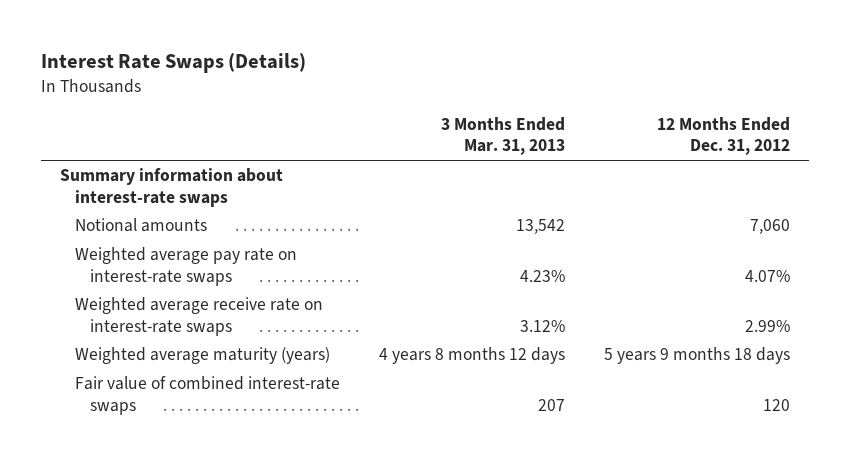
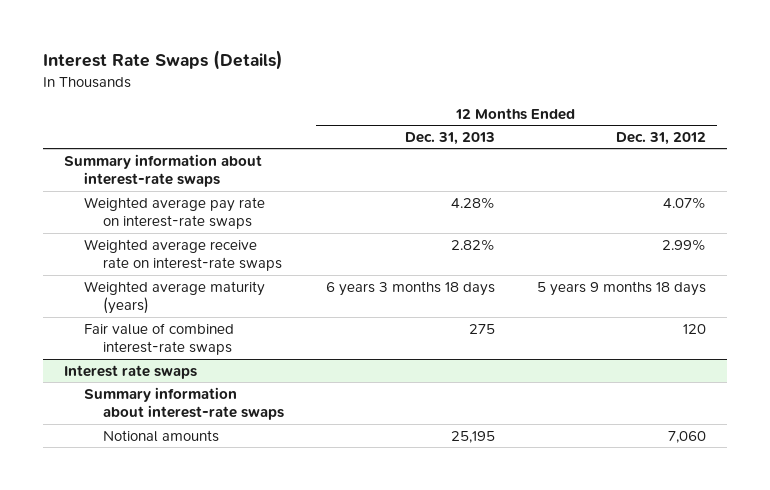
[440,117,565,156] 3 Months Ended Mar. 31, 2013 -> none
none -> [405,131,496,145] Dec. 31, 2013
[74,218,207,233] Notional amounts -> none
none -> [63,364,197,379] Interest rate swaps
none -> [83,386,285,421] Summary information about interest-rate swaps
none -> [103,429,220,442] Notional amounts

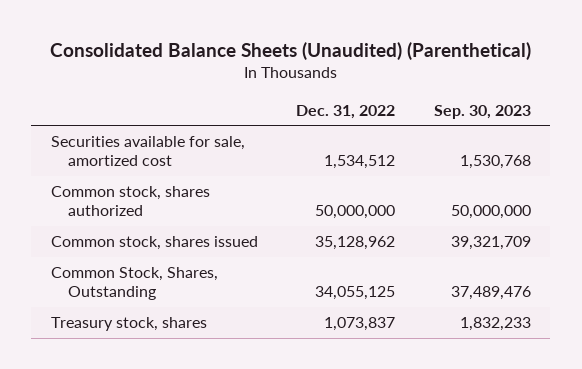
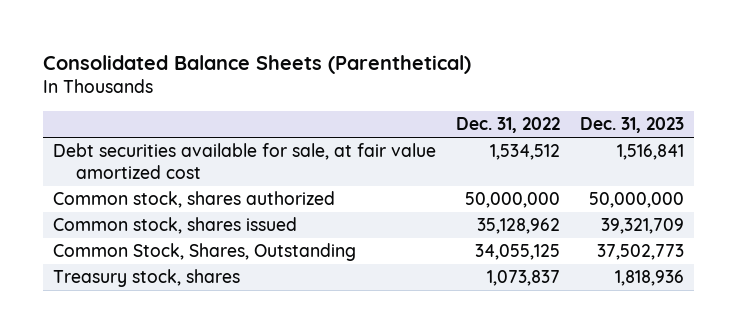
[49,41,531,60] Consolidated Balance Sheets (Unaudited) (Parenthetical) -> [42,54,471,74] Consolidated Balance Sheets (Parenthetical)
[433,104,531,119] Sep. 30, 2023 -> none
none -> [579,117,684,134] Dec. 31, 2023
[50,136,245,167] Securities available for sale, amortized cost -> [52,143,436,180] Debt securities available for sale, at fair value amortized cost

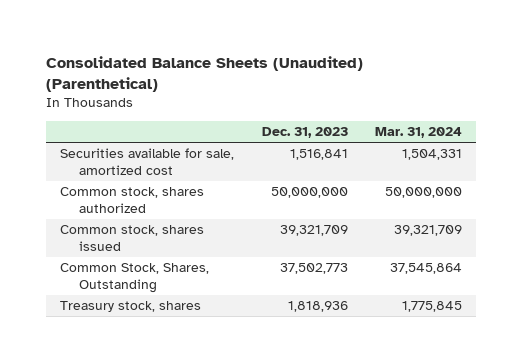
[42,54,471,74] Consolidated Balance Sheets (Parenthetical) -> [46,55,364,92] Consolidated Balance Sheets (Unaudited) (Parenthetical)
[455,117,560,134] Dec. 31, 2022 -> none
none -> [375,127,463,139] Mar. 31, 2024
[52,143,436,180] Debt securities available for sale, at fair value amortized cost -> [60,148,235,175] Securities available for sale, amortized cost

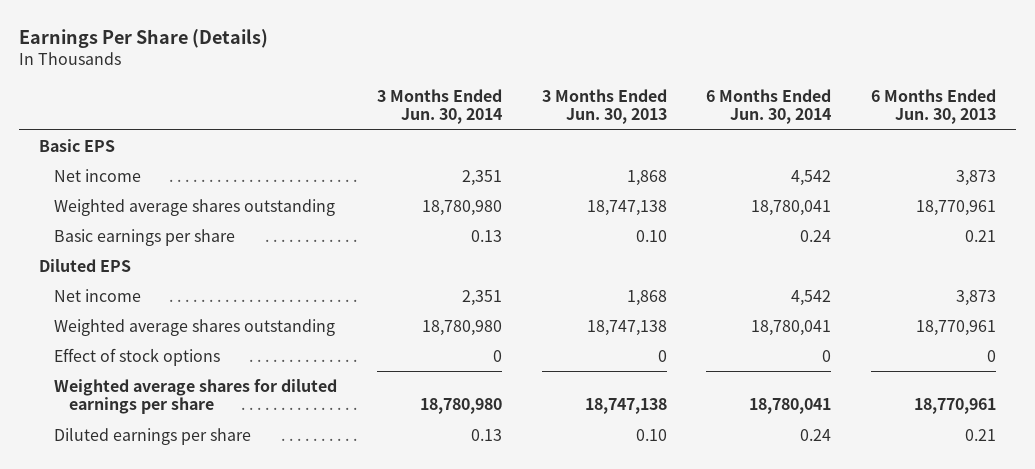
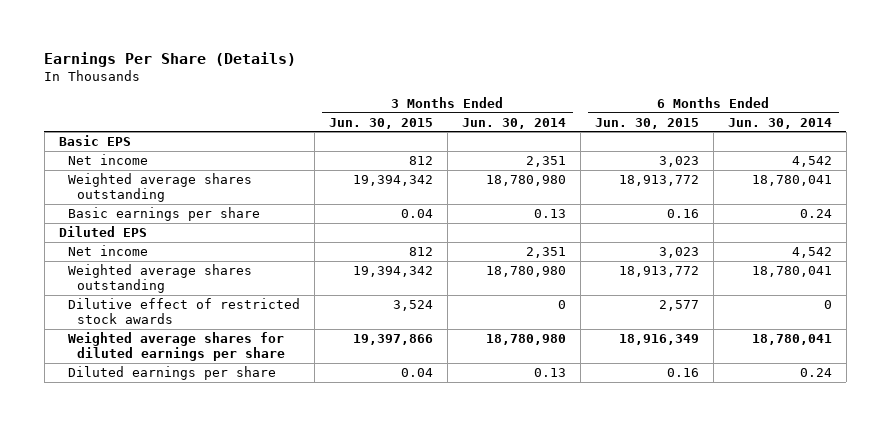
[541,88,667,125] 3 Months Ended Jun. 30, 2013 -> none
[870,88,996,125] 6 Months Ended Jun. 30, 2013 -> none
none -> [328,117,433,129] Jun. 30, 2015
none -> [594,117,699,129] Jun. 30, 2015
[54,348,221,367] Effect of stock options -> [67,297,300,325] Dilutive effect of restricted stock awards

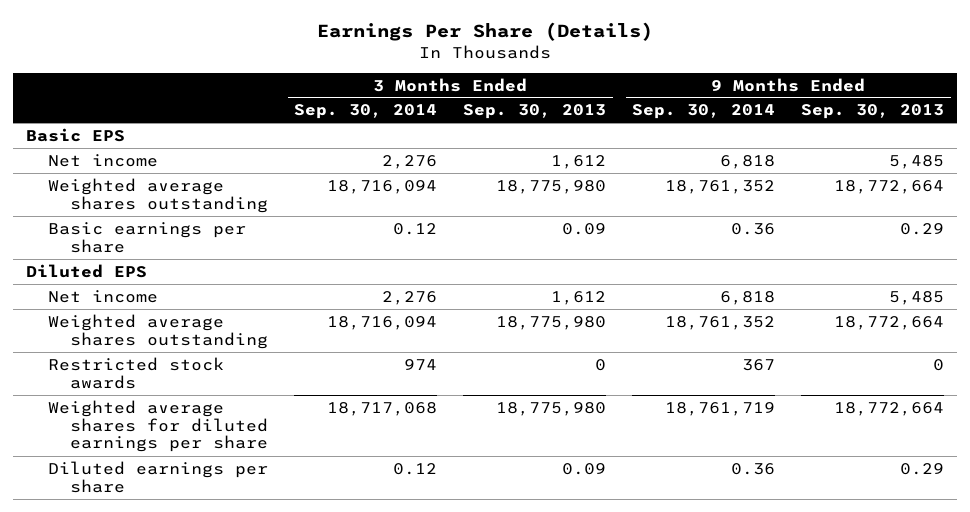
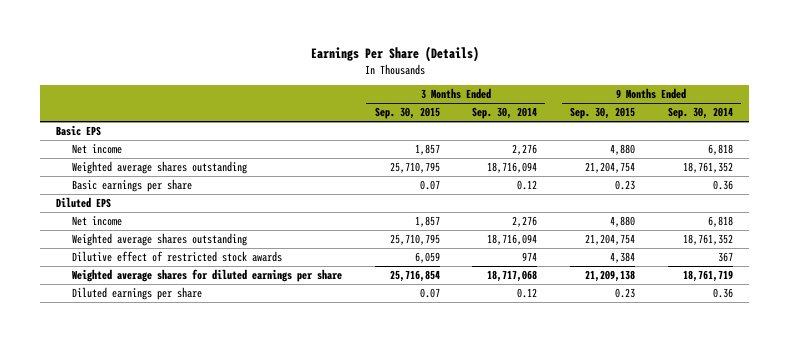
[463,104,607,120] Sep. 30, 2013 -> none
[801,104,945,120] Sep. 30, 2013 -> none
none -> [374,107,440,120] Sep. 30, 2015
none -> [570,107,636,120] Sep. 30, 2015
[48,356,225,389] Restricted stock awards -> [71,251,282,263] Dilutive effect of restricted stock awards

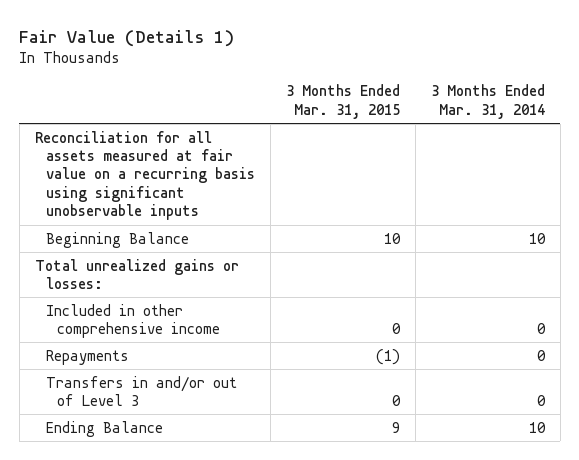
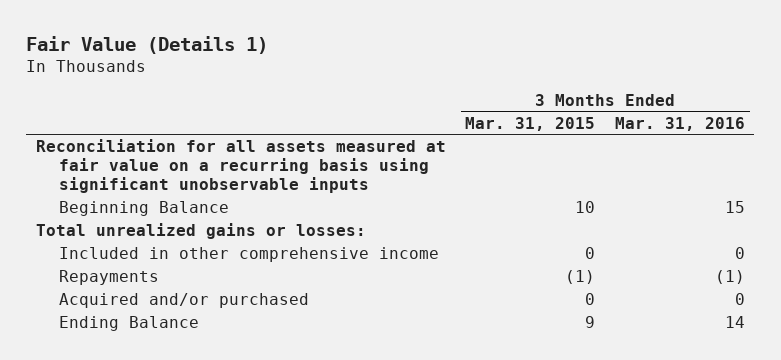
[430,84,545,119] 3 Months Ended Mar. 31, 2014 -> none
none -> [614,116,745,131] Mar. 31, 2016
[46,375,238,406] Transfers in and/or out of Level 3 -> none
none -> [59,293,310,309] Acquired and/or purchased

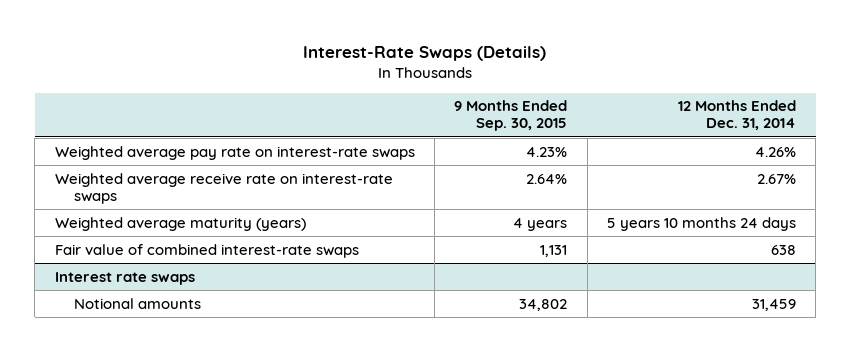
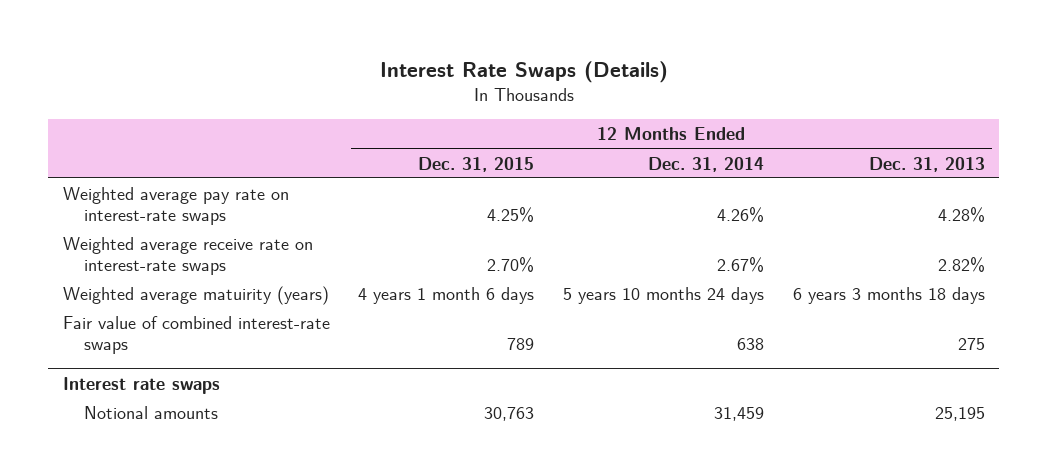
[303,45,547,61] Interest-Rate Swaps (Details) -> [379,60,668,83] Interest Rate Swaps (Details)
[454,100,568,132] 9 Months Ended Sep. 30, 2015 -> none
none -> [418,156,535,172] Dec. 31, 2015
none -> [868,156,985,172] Dec. 31, 2013
[54,216,306,231] Weighted average maturity (years) -> [62,285,329,305] Weighted average matuirity (years)

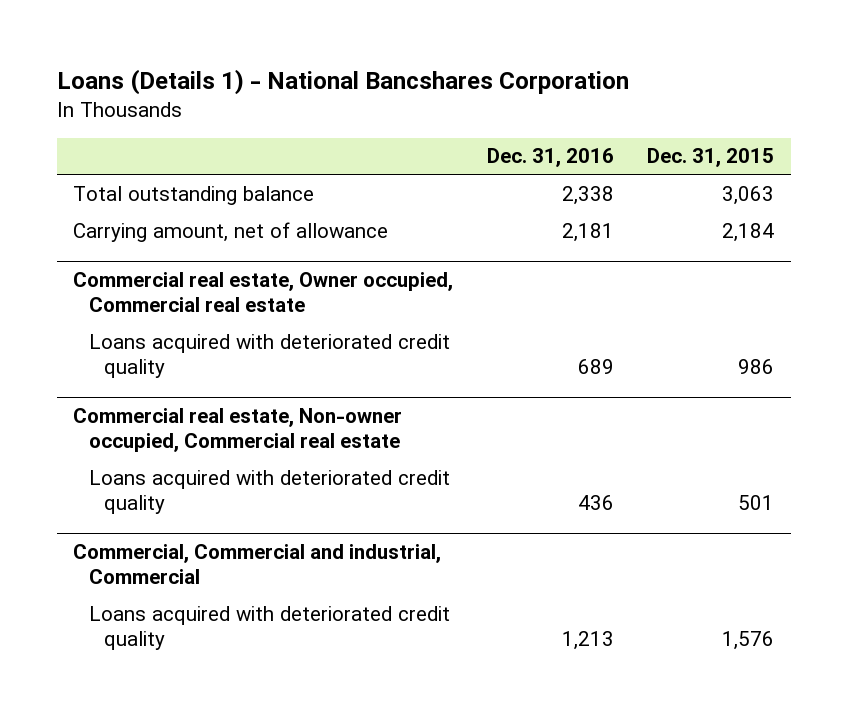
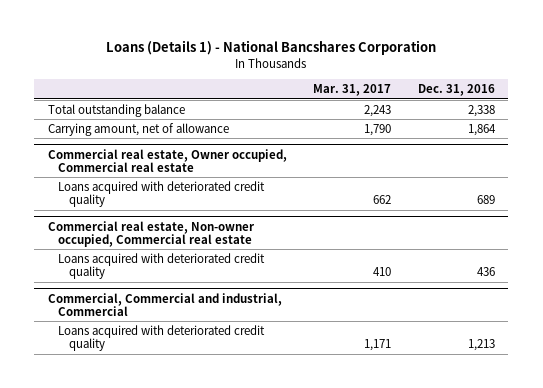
[647,148,775,168] Dec. 31, 2015 -> none
none -> [313,84,392,97] Mar. 31, 2017
[561,222,614,242] 2,181 -> [468,123,497,136] 1,864

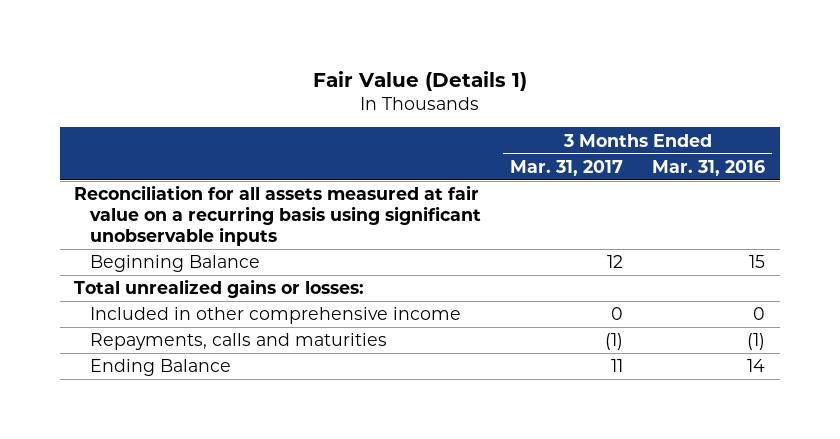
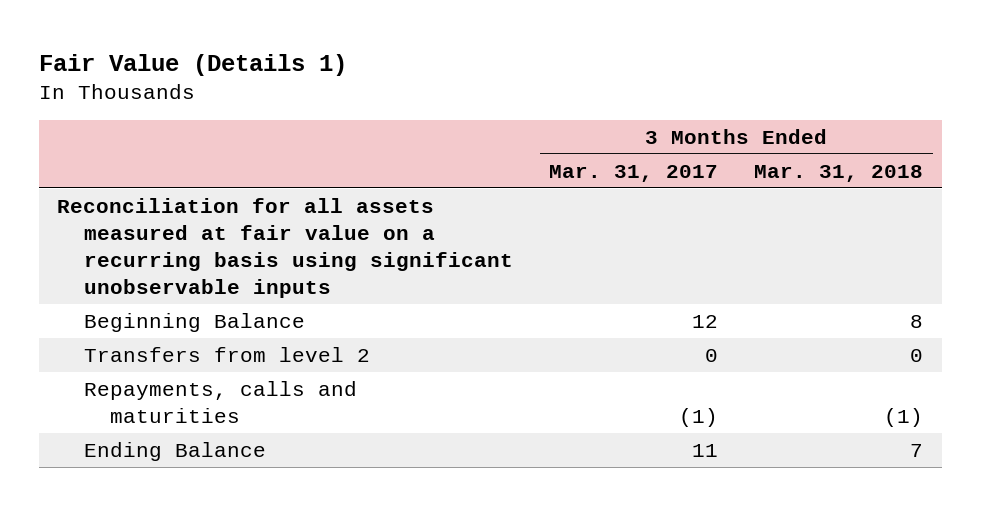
[652,159,766,176] Mar. 31, 2016 -> none
none -> [754,164,924,182] Mar. 31, 2018
[74,279,365,299] Total unrealized gains or losses: -> none
[89,307,461,325] Included in other comprehensive income -> none
none -> [83,346,370,362] Transfers from level 2

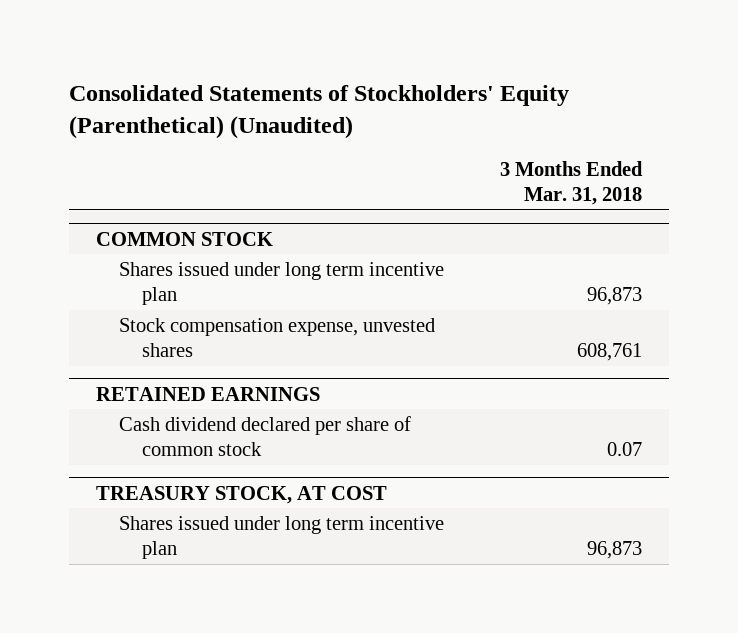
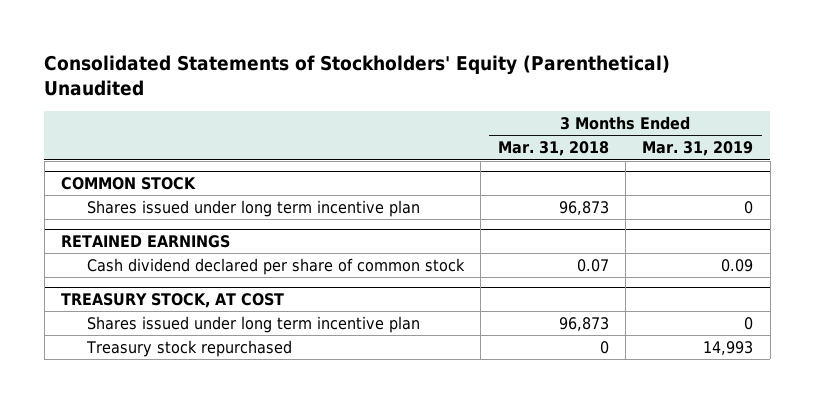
[68,84,569,139] Consolidated Statements of Stockholders' Equity (Parenthetical) (Unaudited) -> [44,54,671,96] Consolidated Statements of Stockholders' Equity (Parenthetical) Unaudited
none -> [642,141,754,157] Mar. 31, 2019
[119,318,436,358] Stock compensation expense, unvested shares -> none
none -> [85,340,292,358] Treasury stock repurchased

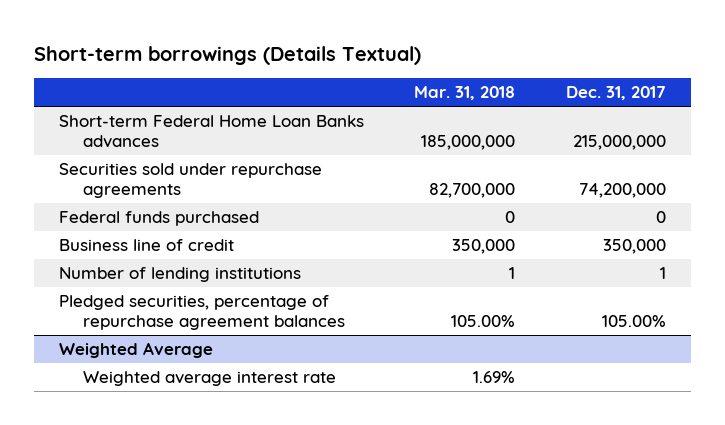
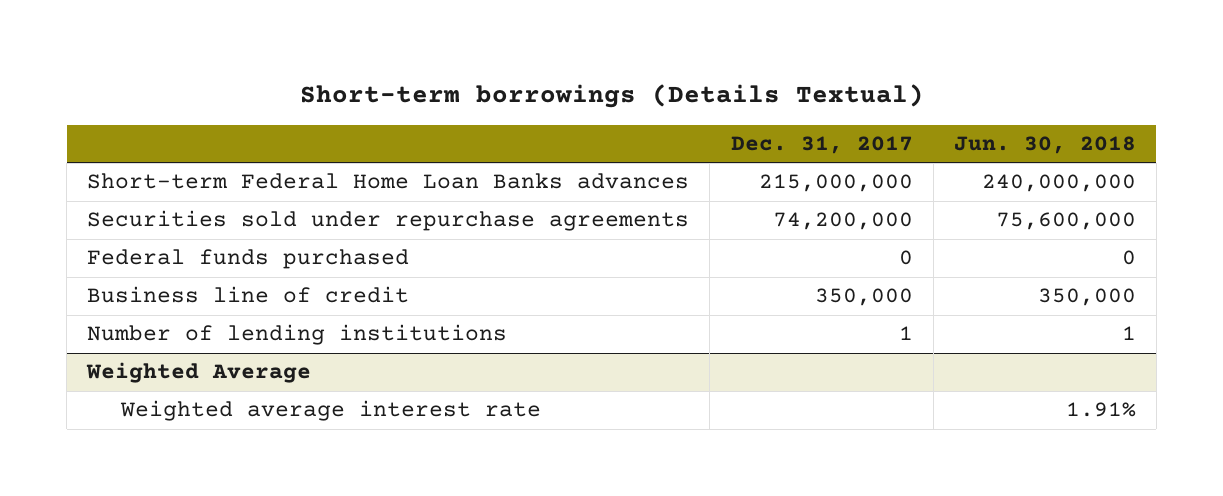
[414,86,516,101] Mar. 31, 2018 -> none
none -> [953,136,1136,155] Jun. 30, 2018
[59,295,346,331] Pledged securities, percentage of repurchase agreement balances -> none

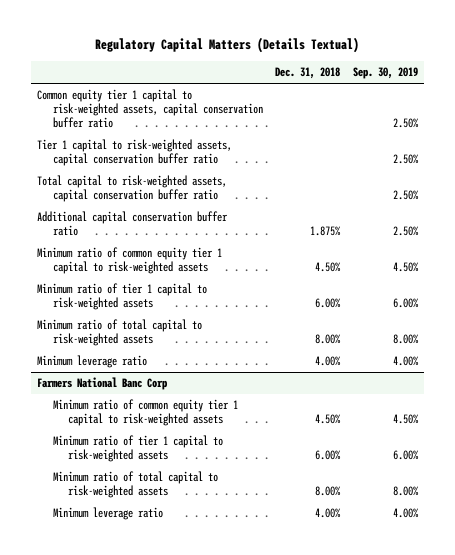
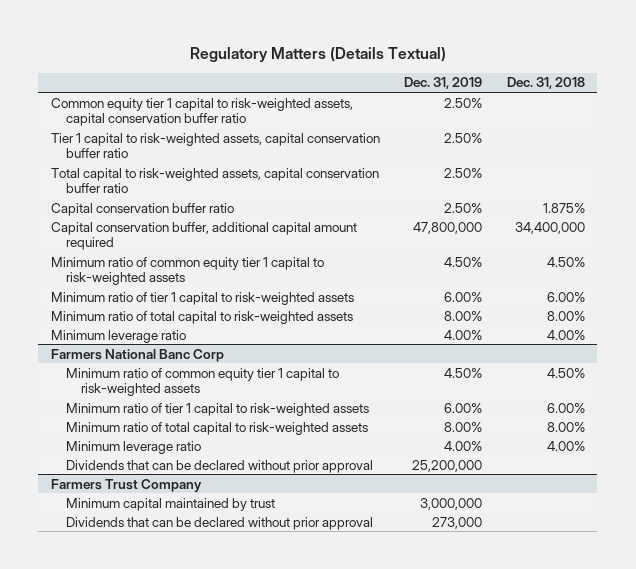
[95,37,360,54] Regulatory Capital Matters (Details Textual) -> [189,47,446,63] Regulatory Matters (Details Textual)
[352,67,418,80] Sep. 30, 2019 -> none
none -> [404,77,483,90] Dec. 31, 2019
[37,211,229,237] Additional capital conservation buffer ratio -> [50,202,234,216] Capital conservation buffer ratio
none -> [50,221,357,251] Capital conservation buffer, additional capital amount required
none -> [66,459,374,473] Dividends that can be declared without prior approval
none -> [50,478,202,492] Farmers Trust Company
none -> [66,497,276,511] Minimum capital maintained by trust
none -> [66,516,374,530] Dividends that can be declared without prior approval

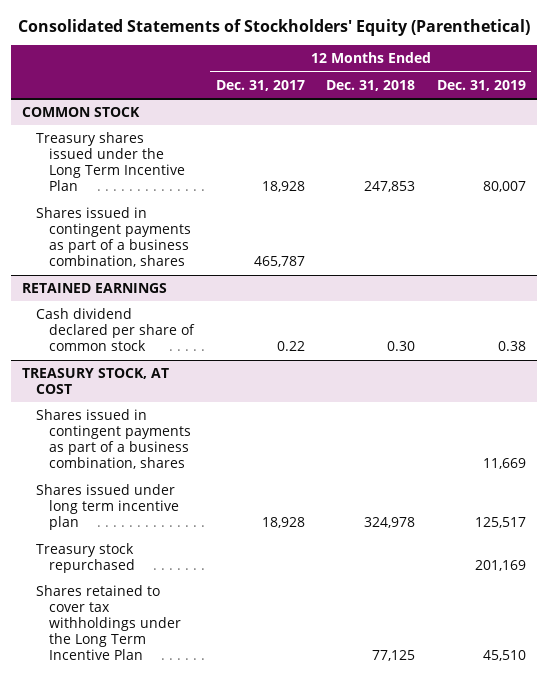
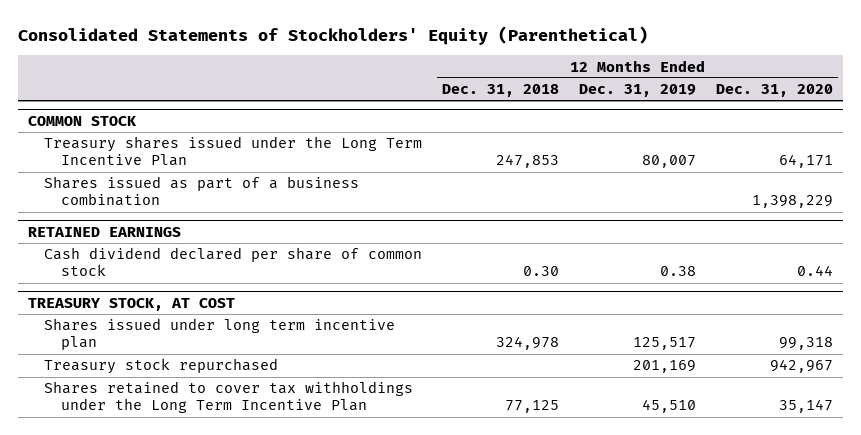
[215,79,305,91] Dec. 31, 2017 -> none
none -> [715,84,833,98] Dec. 31, 2020
[35,206,192,268] Shares issued in contingent payments as part of a business combination, shares -> [44,176,360,207] Shares issued as part of a business combination
[35,408,192,470] Shares issued in contingent payments as part of a business combination, shares -> none

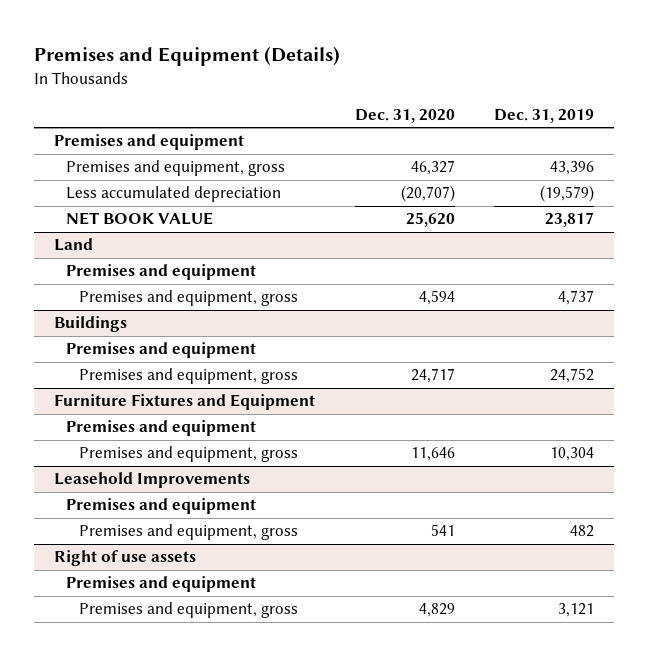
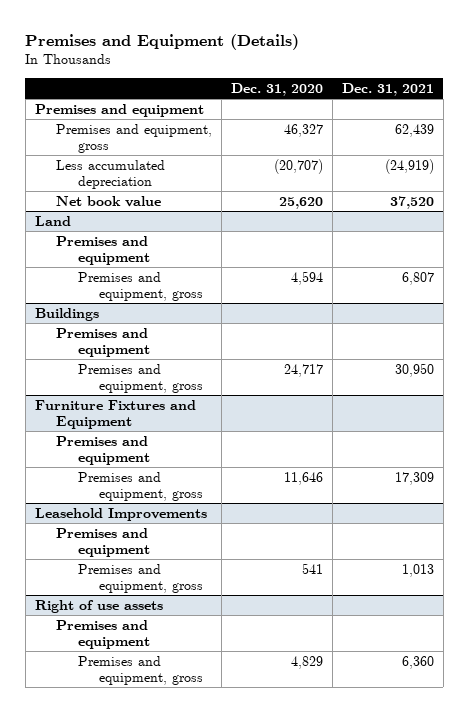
[494,109,595,124] Dec. 31, 2019 -> none
none -> [342,82,435,96] Dec. 31, 2021
[66,212,214,226] NET BOOK VALUE -> [56,195,162,207] Net book value

